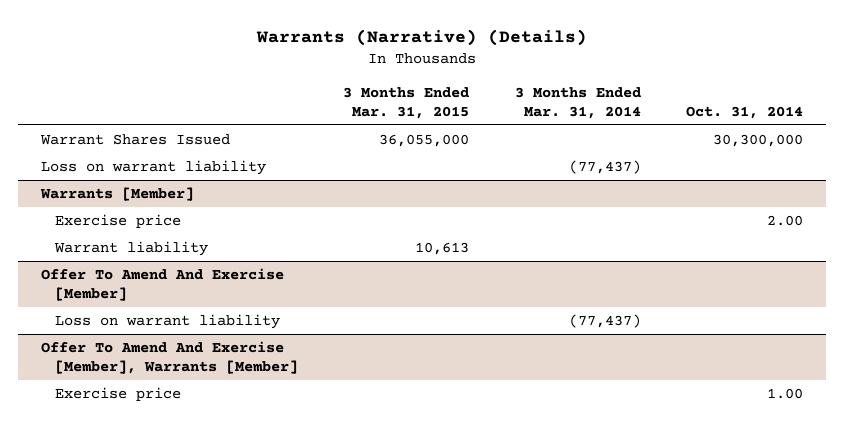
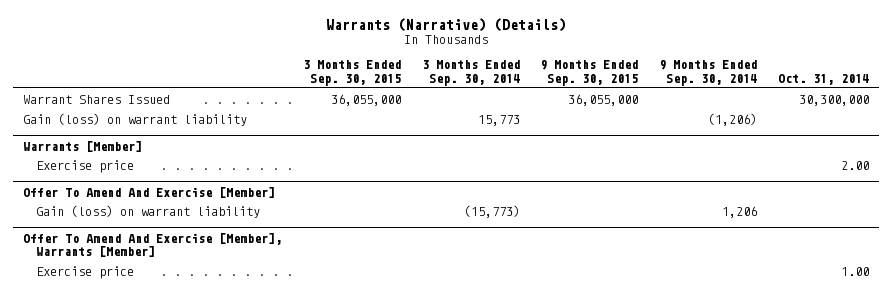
[343,86,470,119] 3 Months Ended Mar. 31, 2015 -> none
[514,86,641,119] 3 Months Ended Mar. 31, 2014 -> none
none -> [303,60,402,86] 3 Months Ended Sep. 30, 2015
none -> [421,60,520,86] 3 Months Ended Sep. 30, 2014
none -> [540,60,639,86] 9 Months Ended Sep. 30, 2015
none -> [659,60,758,86] 9 Months Ended Sep. 30, 2014
[40,159,266,175] Loss on warrant liability -> [23,112,248,126] Gain (loss) on warrant liability
[54,240,209,256] Warrant liability -> none
[55,313,281,329] Loss on warrant liability -> [35,204,260,218] Gain (loss) on warrant liability

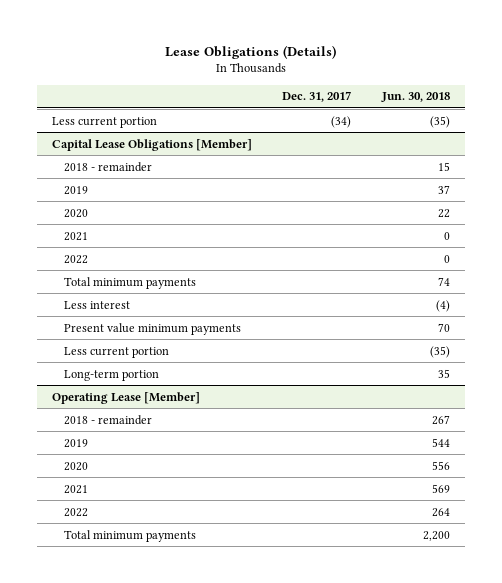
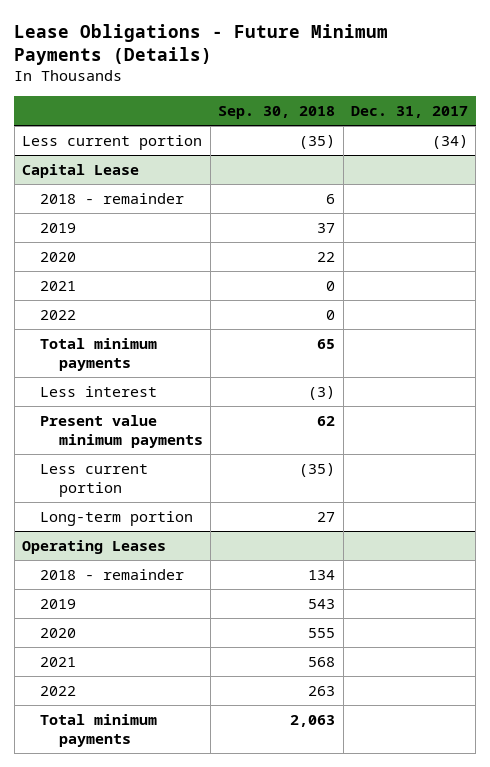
[164,44,336,59] Lease Obligations (Details) -> [14,23,389,65] Lease Obligations - Future Minimum Payments (Details)
[381,92,451,103] Jun. 30, 2018 -> none
none -> [218,106,336,120] Sep. 30, 2018
[51,138,252,151] Capital Lease Obligations [Member] -> [22,163,140,178] Capital Lease
[51,391,200,404] Operating Lease [Member] -> [22,539,167,554] Operating Leases

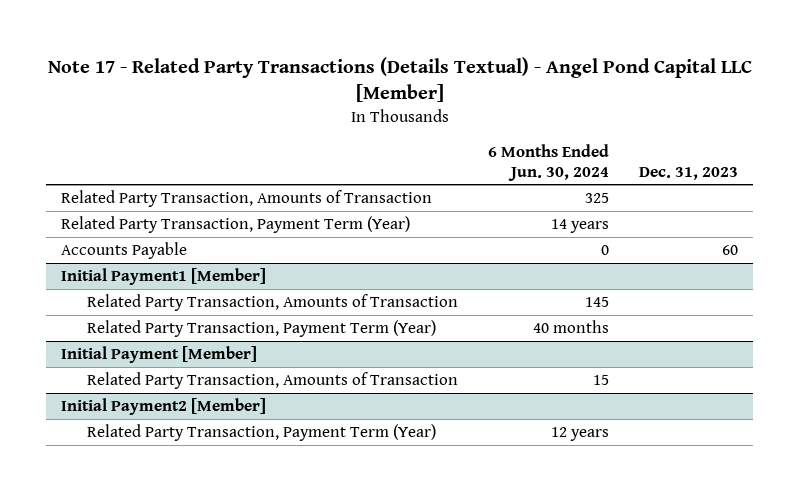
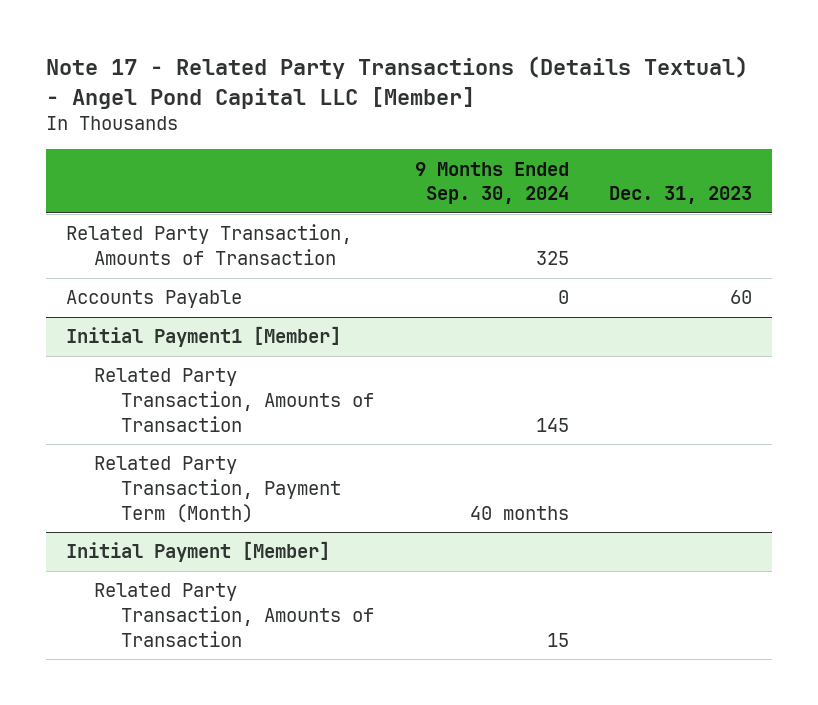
[488,144,610,181] 6 Months Ended Jun. 30, 2024 -> none
none -> [414,161,569,205] 9 Months Ended Sep. 30, 2024
[61,216,411,234] Related Party Transaction, Payment Term (Year) -> none
[87,320,437,338] Related Party Transaction, Payment Term (Year) -> [93,456,342,523] Related Party Transaction, Payment Term (Month)
[61,398,267,416] Initial Payment2 [Member] -> none
[87,424,437,442] Related Party Transaction, Payment Term (Year) -> none

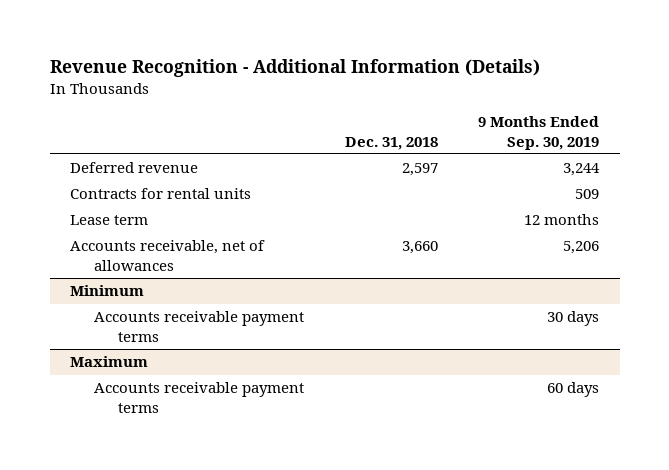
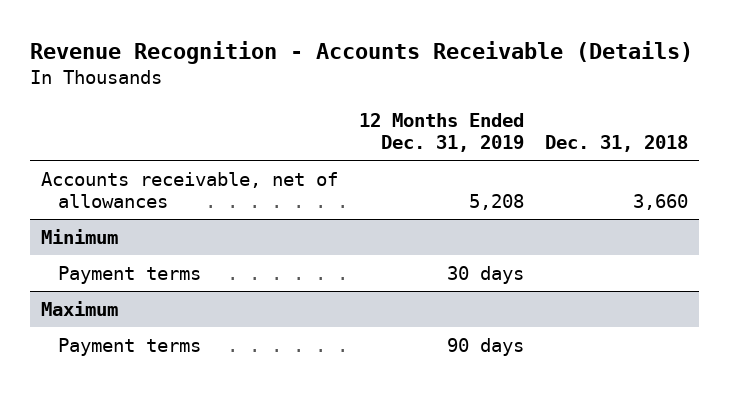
[49,59,540,78] Revenue Recognition - Additional Information (Details) -> [30,40,694,64] Revenue Recognition - Accounts Receivable (Details)
[478,116,600,150] 9 Months Ended Sep. 30, 2019 -> none
none -> [358,113,524,153] 12 Months Ended Dec. 31, 2019
[70,162,199,174] Deferred revenue -> none
[70,188,252,200] Contracts for rental units -> none
[70,215,149,226] Lease term -> none
[93,311,304,342] Accounts receivable payment terms -> [58,265,202,284] Payment terms
[93,382,304,413] Accounts receivable payment terms -> [58,337,202,356] Payment terms

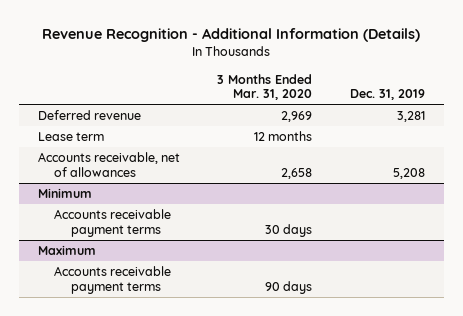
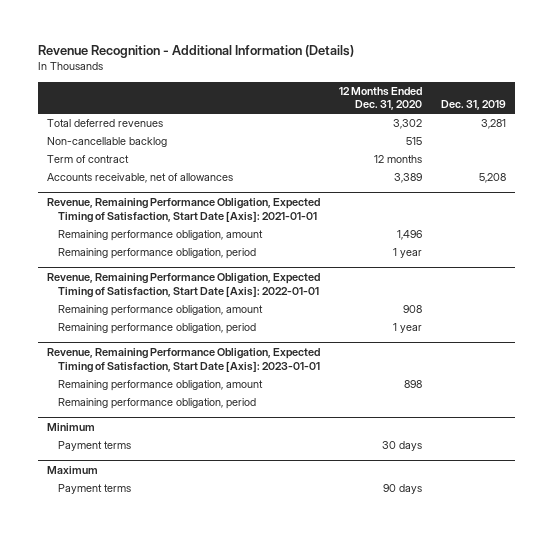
[217,73,313,101] 3 Months Ended Mar. 31, 2020 -> none
none -> [339,86,423,111] 12 Months Ended Dec. 31, 2020
[37,109,141,120] Deferred revenue -> [47,119,164,128] Total deferred revenues
none -> [47,137,168,148] Non-cancellable backlog
[37,131,104,141] Lease term -> [47,155,130,164] Term of contract
none -> [47,197,321,223] Revenue, Remaining Performance Obligation, Expected Timing of Satisfaction, Start Date [Axis]: 2021-01-01
none -> [57,230,263,242] Remaining performance obligation, amount
none -> [57,248,256,260] Remaining performance obligation, period
none -> [47,272,321,298] Revenue, Remaining Performance Obligation, Expected Timing of Satisfaction, Start Date [Axis]: 2022-01-01
none -> [57,305,263,317] Remaining performance obligation, amount
none -> [57,323,256,335] Remaining performance obligation, period
none -> [47,347,321,373] Revenue, Remaining Performance Obligation, Expected Timing of Satisfaction, Start Date [Axis]: 2023-01-01
none -> [57,380,263,392] Remaining performance obligation, amount
none -> [57,398,256,410] Remaining performance obligation, period
[54,208,172,237] Accounts receivable payment terms -> [57,441,131,452] Payment terms
[54,265,172,294] Accounts receivable payment terms -> [57,484,131,495] Payment terms

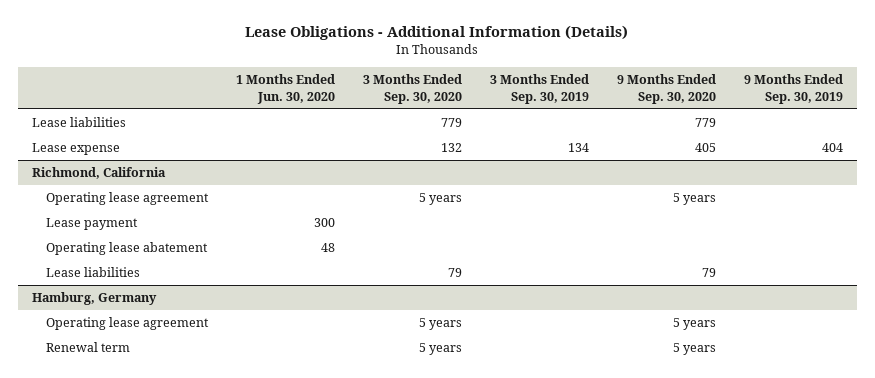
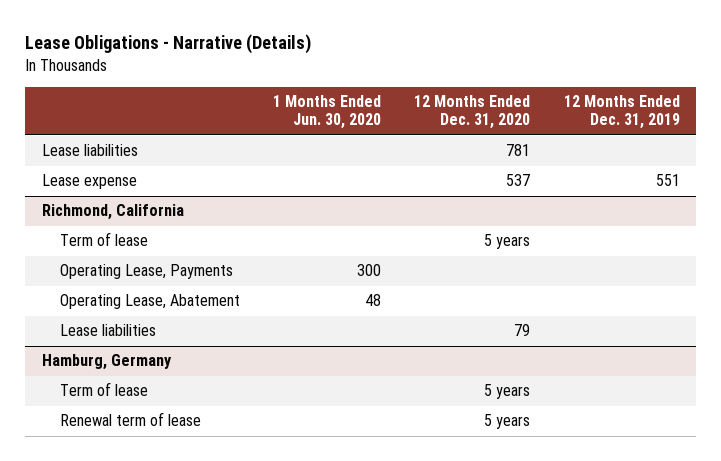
[245,25,629,41] Lease Obligations - Additional Information (Details) -> [24,34,311,55] Lease Obligations - Narrative (Details)
[362,74,462,104] 3 Months Ended Sep. 30, 2020 -> none
[489,74,589,104] 3 Months Ended Sep. 30, 2019 -> none
[617,74,717,104] 9 Months Ended Sep. 30, 2020 -> none
[744,74,844,104] 9 Months Ended Sep. 30, 2019 -> none
none -> [414,95,531,130] 12 Months Ended Dec. 31, 2020
none -> [563,95,680,130] 12 Months Ended Dec. 31, 2019
[45,192,209,206] Operating lease agreement -> [59,232,148,247] Term of lease
[45,218,138,231] Lease payment -> [59,264,233,280] Operating Lease, Payments
[45,242,208,256] Operating lease abatement -> [59,294,240,310] Operating Lease, Abatement
[45,317,209,331] Operating lease agreement -> [59,382,148,397] Term of lease
[45,342,130,353] Renewal term -> [59,412,201,427] Renewal term of lease

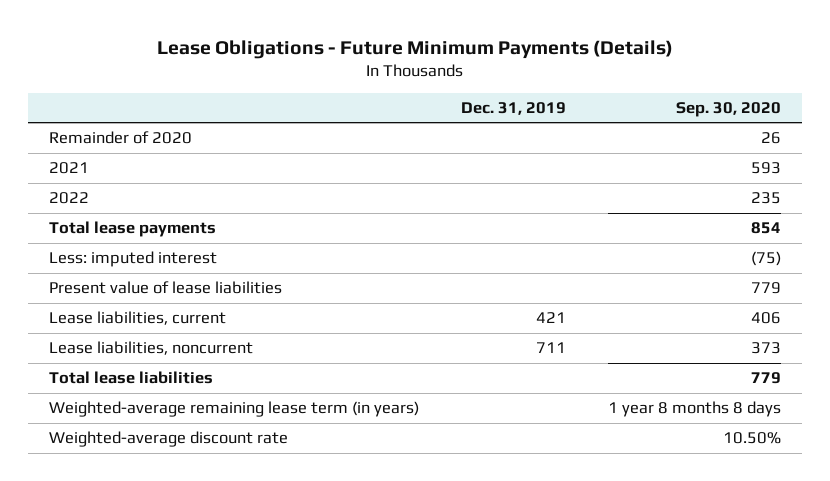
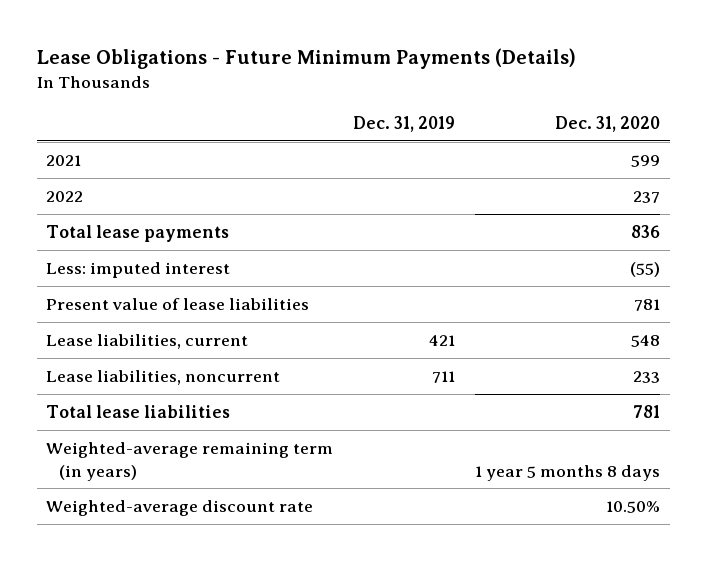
[676,102,782,118] Sep. 30, 2020 -> none
none -> [555,116,661,133] Dec. 31, 2020
[48,131,192,145] Remainder of 2020 -> none
[48,401,419,418] Weighted-average remaining lease term (in years) -> [46,441,334,481] Weighted-average remaining term (in years)

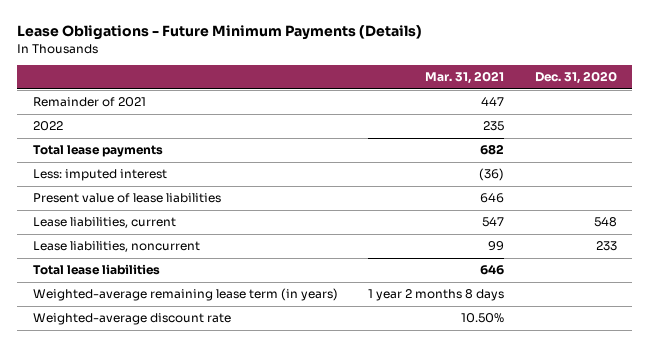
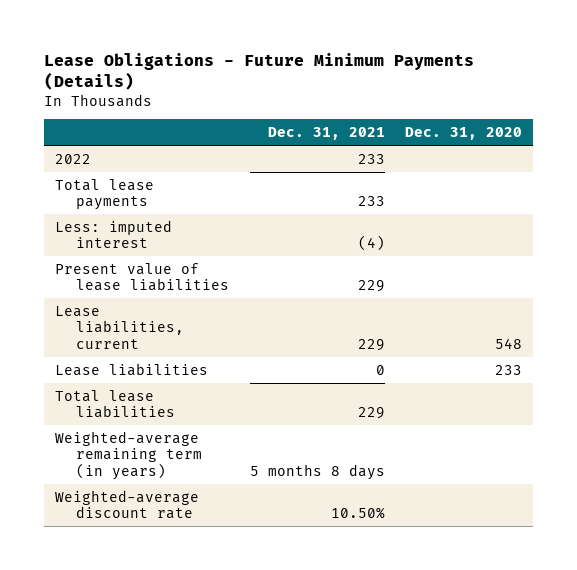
[425,71,505,85] Mar. 31, 2021 -> none
none -> [267,127,385,141] Dec. 31, 2021
[32,97,146,108] Remainder of 2021 -> none
[32,241,200,253] Lease liabilities, noncurrent -> [54,362,208,376] Lease liabilities
[32,288,338,302] Weighted-average remaining lease term (in years) -> [54,430,203,480] Weighted-average remaining term (in years)

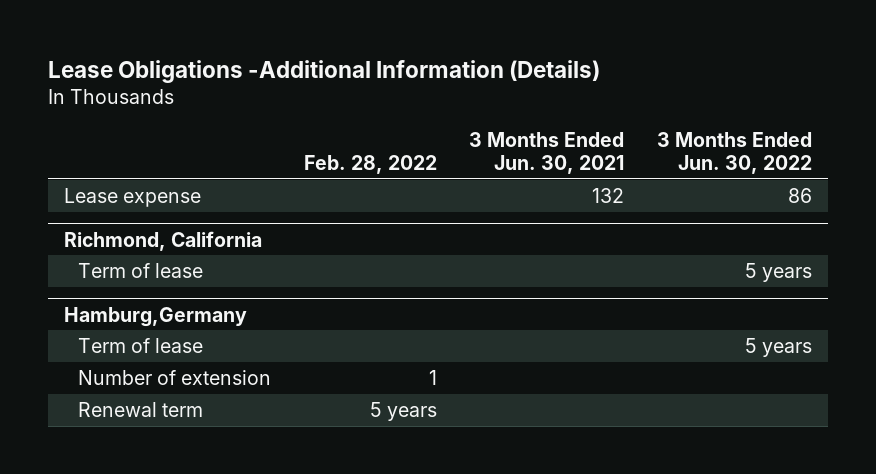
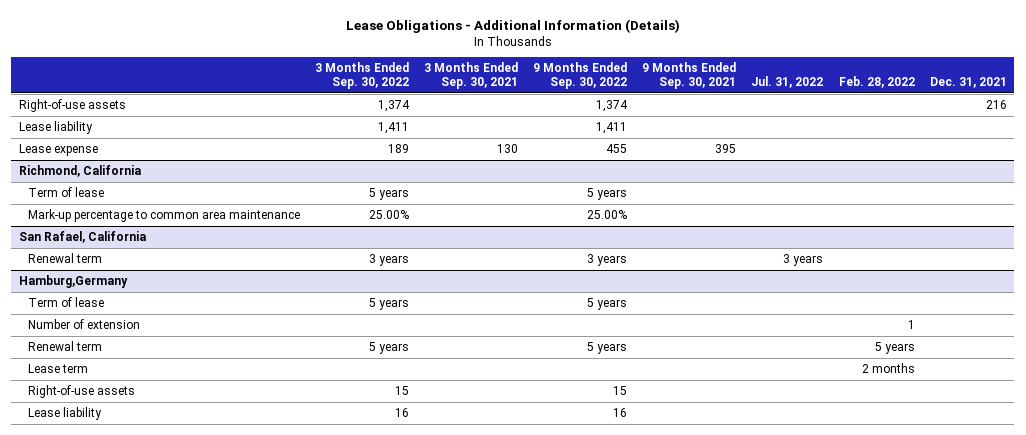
[47,59,600,83] Lease Obligations -Additional Information (Details) -> [345,18,680,33] Lease Obligations - Additional Information (Details)
[469,131,625,174] 3 Months Ended Jun. 30, 2021 -> none
[656,131,812,174] 3 Months Ended Jun. 30, 2022 -> none
none -> [314,62,409,90] 3 Months Ended Sep. 30, 2022
none -> [423,62,518,90] 3 Months Ended Sep. 30, 2021
none -> [533,62,628,90] 9 Months Ended Sep. 30, 2022
none -> [642,62,737,90] 9 Months Ended Sep. 30, 2021
none -> [751,76,824,89] Jul. 31, 2022
none -> [929,77,1007,89] Dec. 31, 2021
none -> [18,99,126,113] Right-of-use assets
none -> [18,121,93,135] Lease liability
none -> [27,209,300,223] Mark-up percentage to common area maintenance
none -> [18,231,146,244] San Rafael, California
none -> [27,253,102,264] Renewal term
none -> [27,364,88,374] Lease term
none -> [27,385,135,399] Right-of-use assets
none -> [27,407,102,421] Lease liability

